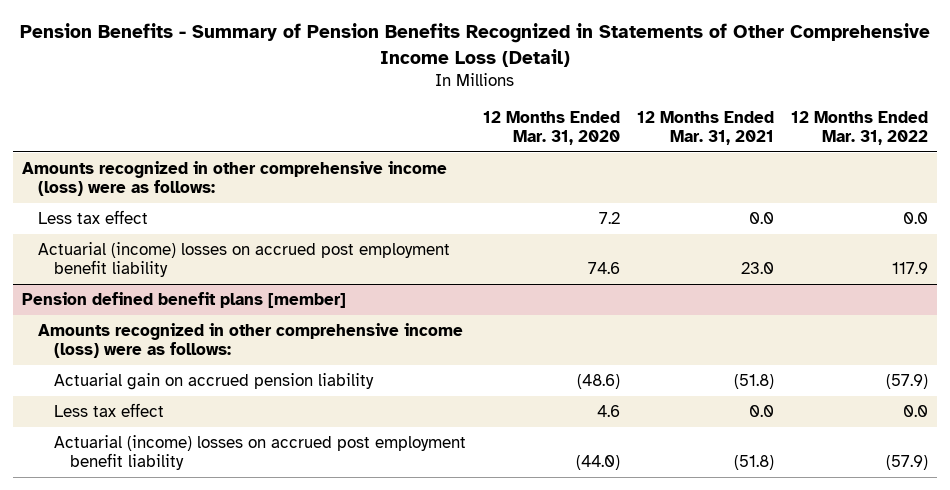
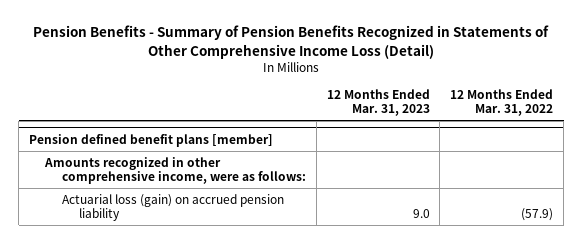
[482,110,620,146] 12 Months Ended Mar. 31, 2020 -> none
[637,110,775,146] 12 Months Ended Mar. 31, 2021 -> none
none -> [326,89,430,117] 12 Months Ended Mar. 31, 2023
[21,160,447,197] Amounts recognized in other comprehensive income (loss) were as follows: -> none
[37,209,148,224] Less tax effect -> none
[37,241,450,278] Actuarial (income) losses on accrued post employment benefit liability -> none
[53,402,164,417] Less tax effect -> none
[53,434,466,471] Actuarial (income) losses on accrued post employment benefit liability -> none
[37,322,463,359] Amounts recognized in other comprehensive income (loss) were as follows: -> [44,156,307,184] Amounts recognized in other comprehensive income, were as follows:
[53,372,374,390] Actuarial gain on accrued pension liability -> [62,193,285,221] Actuarial loss (gain) on accrued pension liability

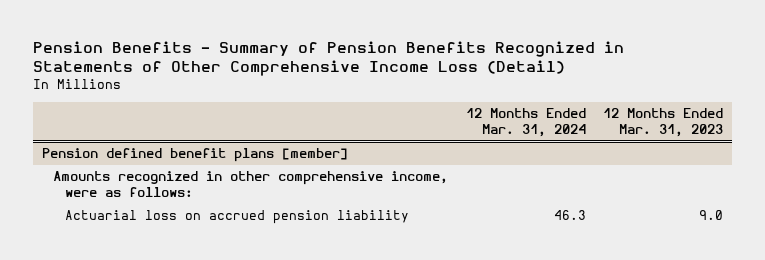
[450,89,554,117] 12 Months Ended Mar. 31, 2022 -> none
none -> [465,108,586,137] 12 Months Ended Mar. 31, 2024
[62,193,285,221] Actuarial loss (gain) on accrued pension liability -> [65,210,410,225] Actuarial loss on accrued pension liability

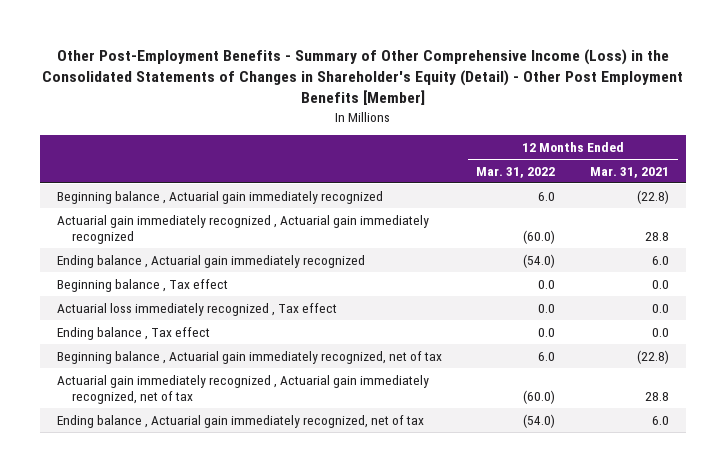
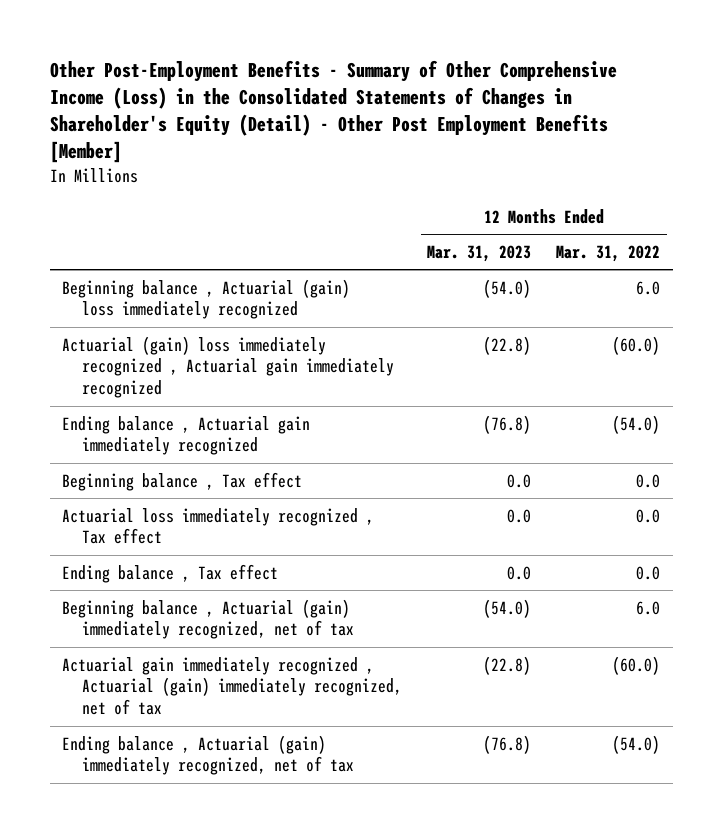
[589,166,669,178] Mar. 31, 2021 -> none
none -> [427,244,532,262] Mar. 31, 2023
[56,190,383,204] Beginning balance , Actuarial gain immediately recognized -> [62,278,351,320] Beginning balance , Actuarial (gain) loss immediately recognized
[56,214,429,245] Actuarial gain immediately recognized , Actuarial gain immediately recognized -> [62,335,395,399] Actuarial (gain) loss immediately recognized , Actuarial gain immediately recognized
[56,350,442,364] Beginning balance , Actuarial gain immediately recognized, net of tax -> [62,598,355,640] Beginning balance , Actuarial (gain) immediately recognized, net of tax
[56,374,429,405] Actuarial gain immediately recognized , Actuarial gain immediately recognized, net of tax -> [62,656,403,716] Actuarial gain immediately recognized , Actuarial (gain) immediately recognized, net of tax
[56,414,424,428] Ending balance , Actuarial gain immediately recognized, net of tax -> [62,734,355,776] Ending balance , Actuarial (gain) immediately recognized, net of tax

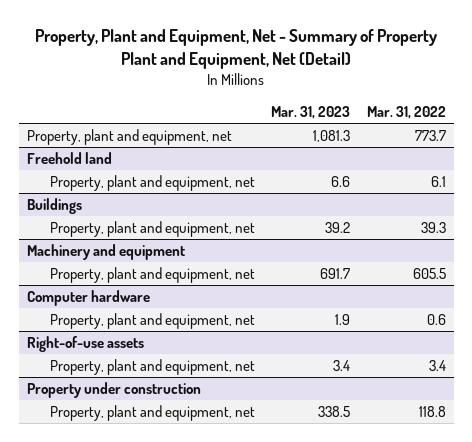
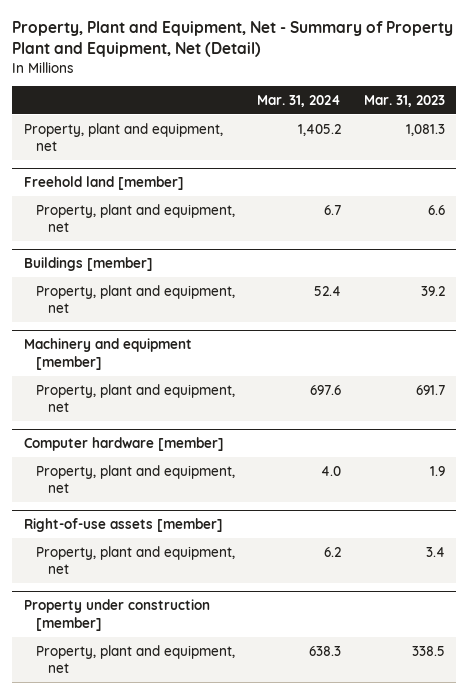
[366,105,446,119] Mar. 31, 2022 -> none
none -> [257,94,342,107] Mar. 31, 2024
[26,152,112,165] Freehold land -> [23,176,184,191] Freehold land [member]
[26,198,82,215] Buildings -> [23,257,153,272] Buildings [member]
[26,244,185,261] Machinery and equipment -> [23,338,192,370] Machinery and equipment [member]
[26,290,150,307] Computer hardware -> [23,437,224,452] Computer hardware [member]
[26,336,144,353] Right-of-use assets -> [23,518,223,533] Right-of-use assets [member]
[26,382,201,399] Property under construction -> [23,599,210,631] Property under construction [member]

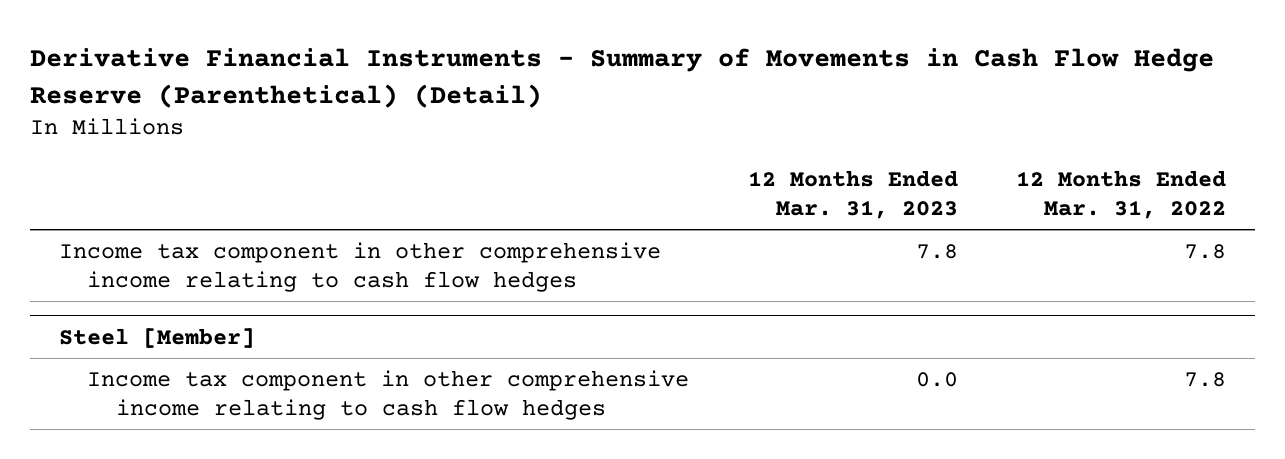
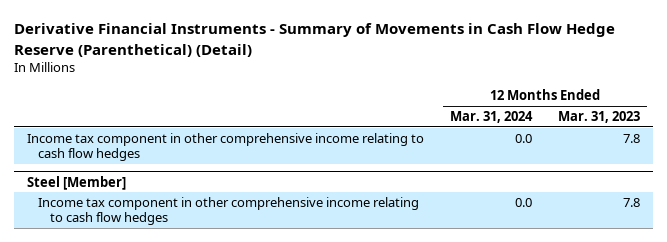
[1016,169,1227,220] 12 Months Ended Mar. 31, 2022 -> none
none -> [449,111,533,124] Mar. 31, 2024
[915,371,958,387] 0.0 -> [623,198,641,208] 7.8

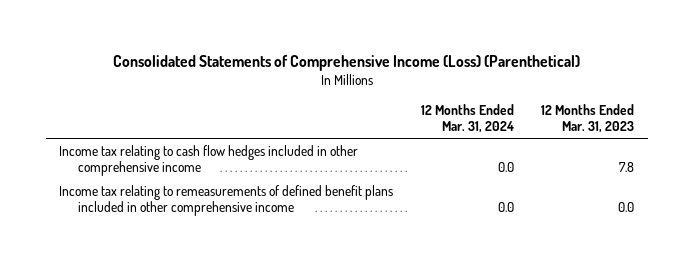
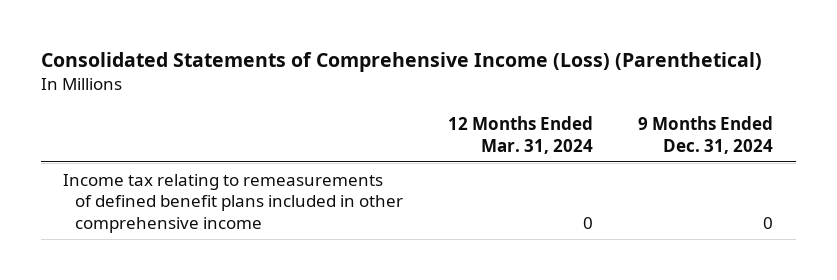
[540,104,634,134] 12 Months Ended Mar. 31, 2023 -> none
none -> [638,116,774,154] 9 Months Ended Dec. 31, 2024
[59,144,359,176] Income tax relating to cash flow hedges included in other comprehensive income -> none
[497,201,514,212] 0.0 -> [583,216,594,229] 0

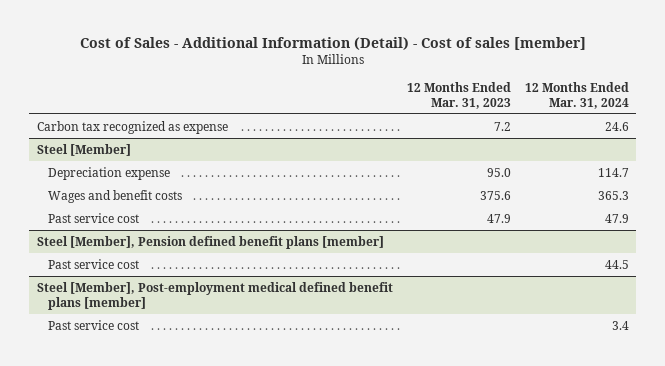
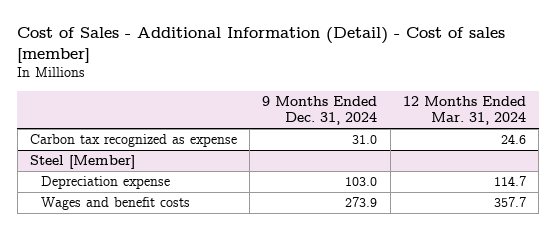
[406,81,511,109] 12 Months Ended Mar. 31, 2023 -> none
none -> [262,95,378,126] 9 Months Ended Dec. 31, 2024
[48,212,140,223] Past service cost -> none
[36,235,384,249] Steel [Member], Pension defined benefit plans [member] -> none
[48,258,140,269] Past service cost -> none
[36,281,393,310] Steel [Member], Post-employment medical defined benefit plans [member] -> none
[48,319,140,330] Past service cost -> none
[597,190,629,200] 365.3 -> [493,197,526,208] 357.7

